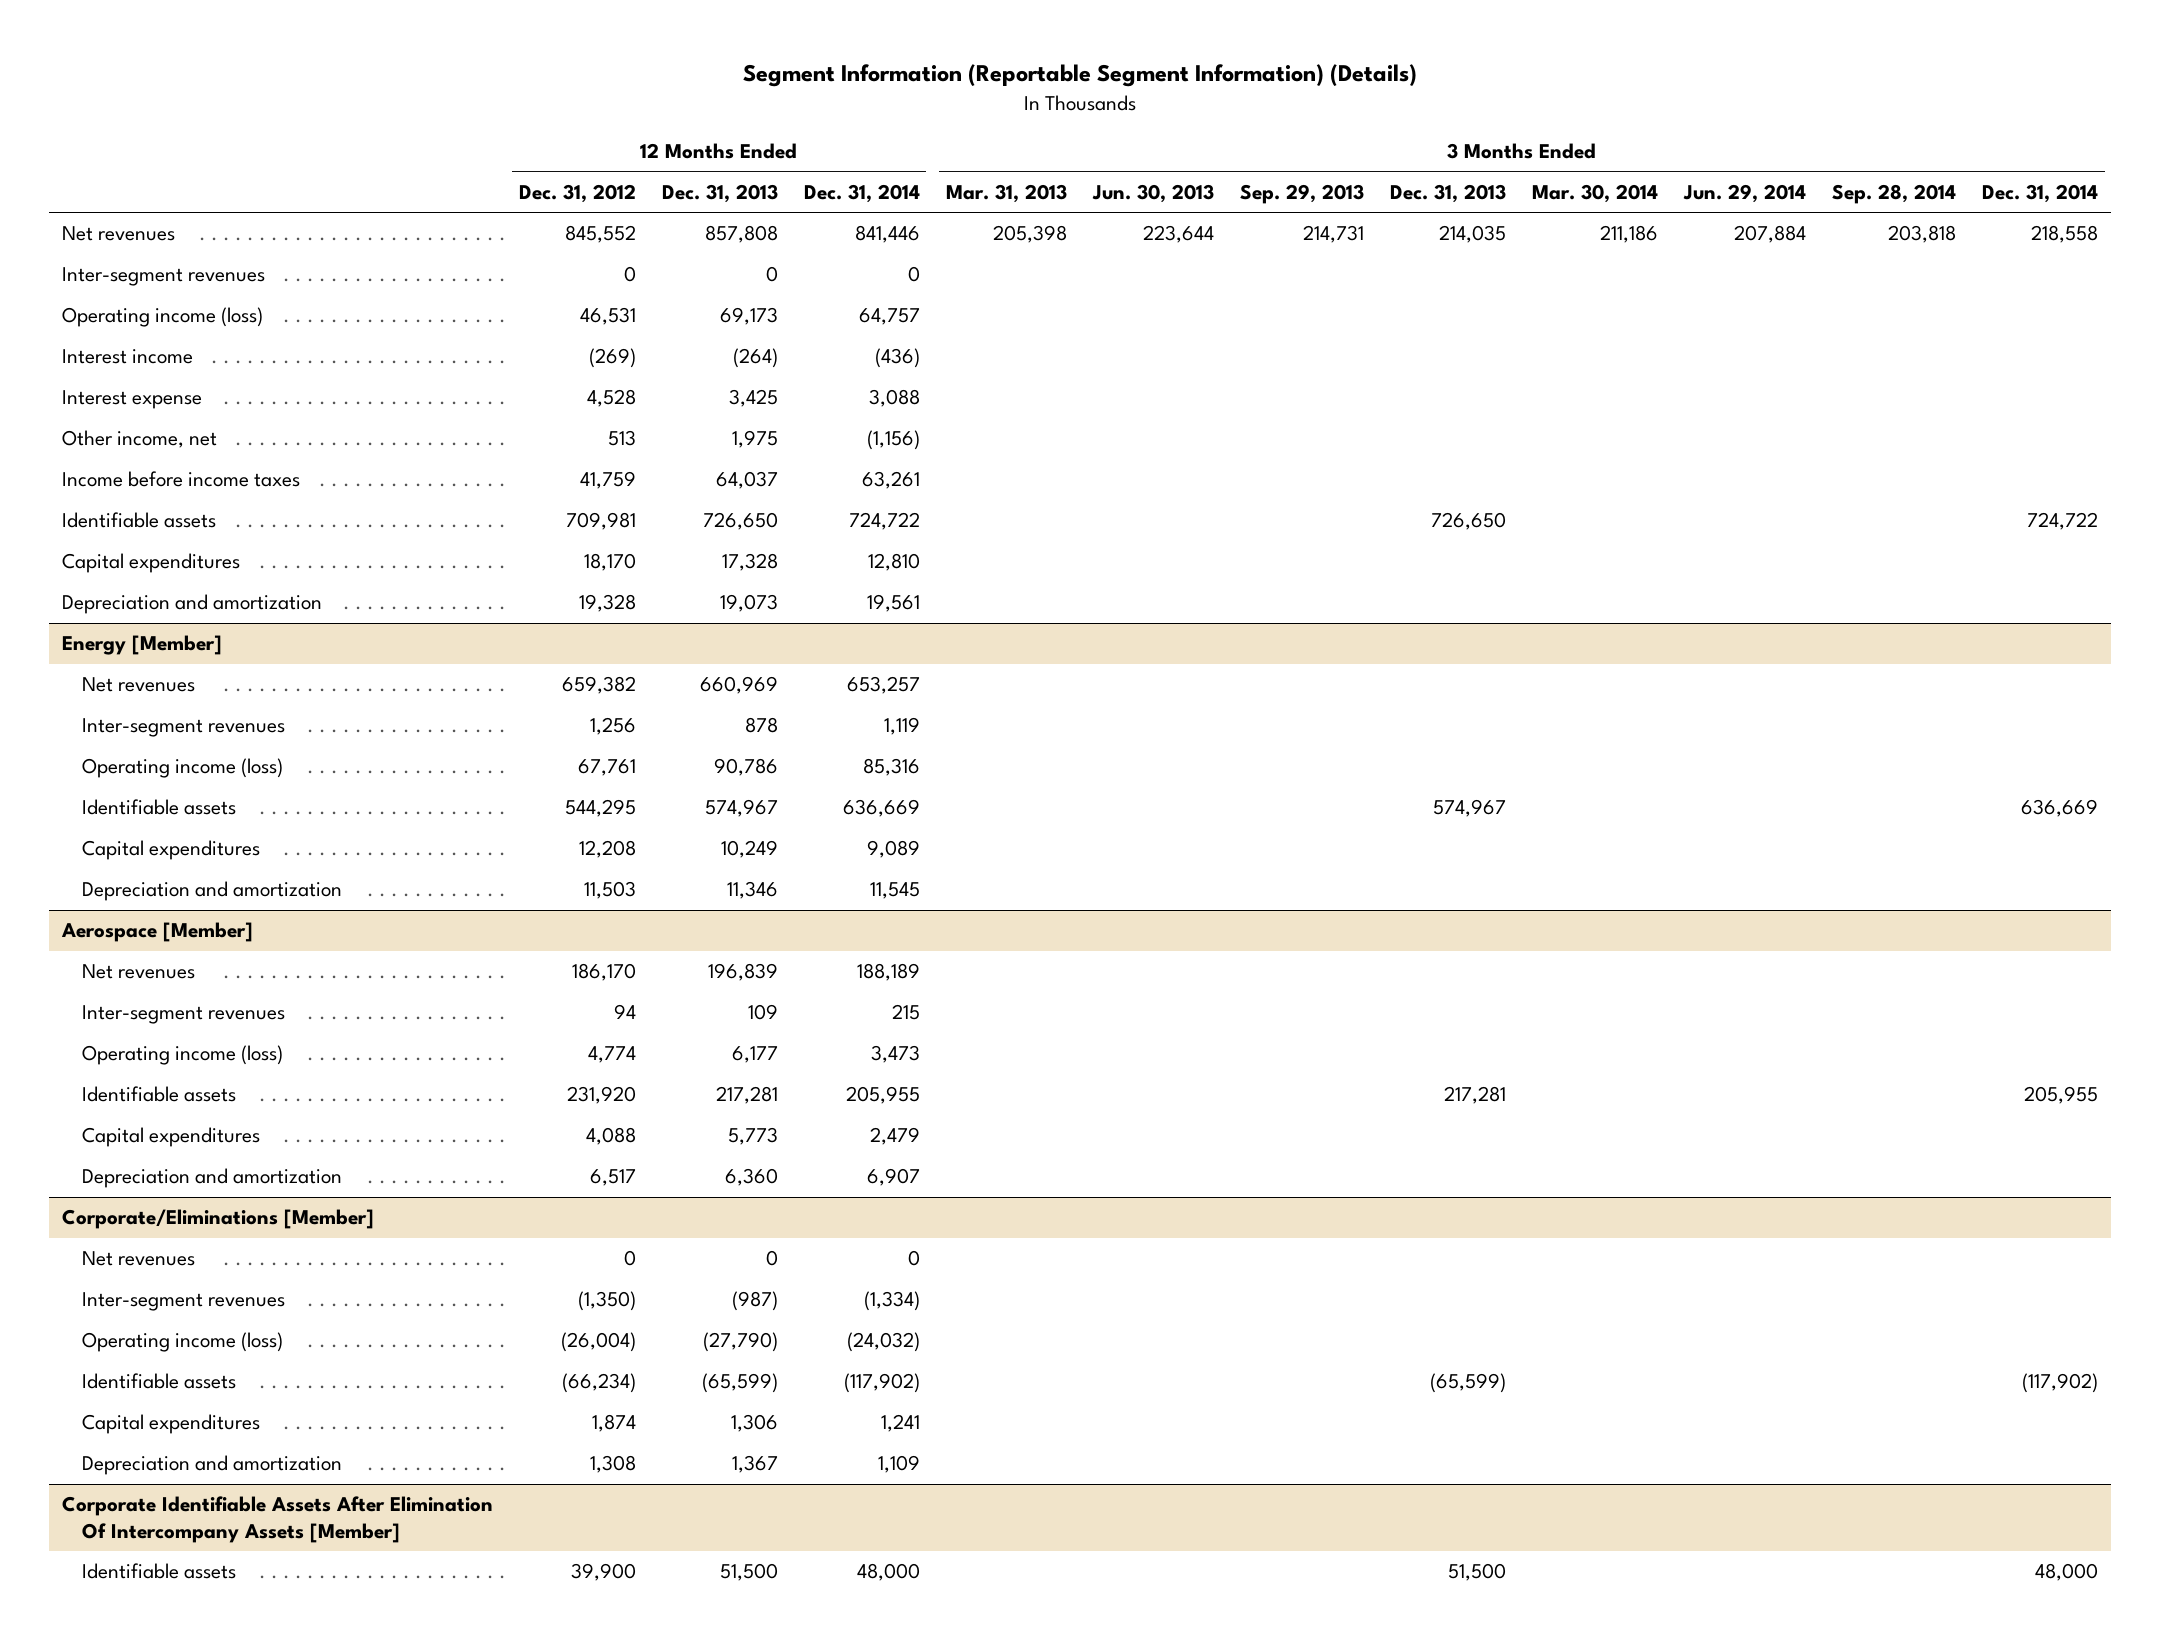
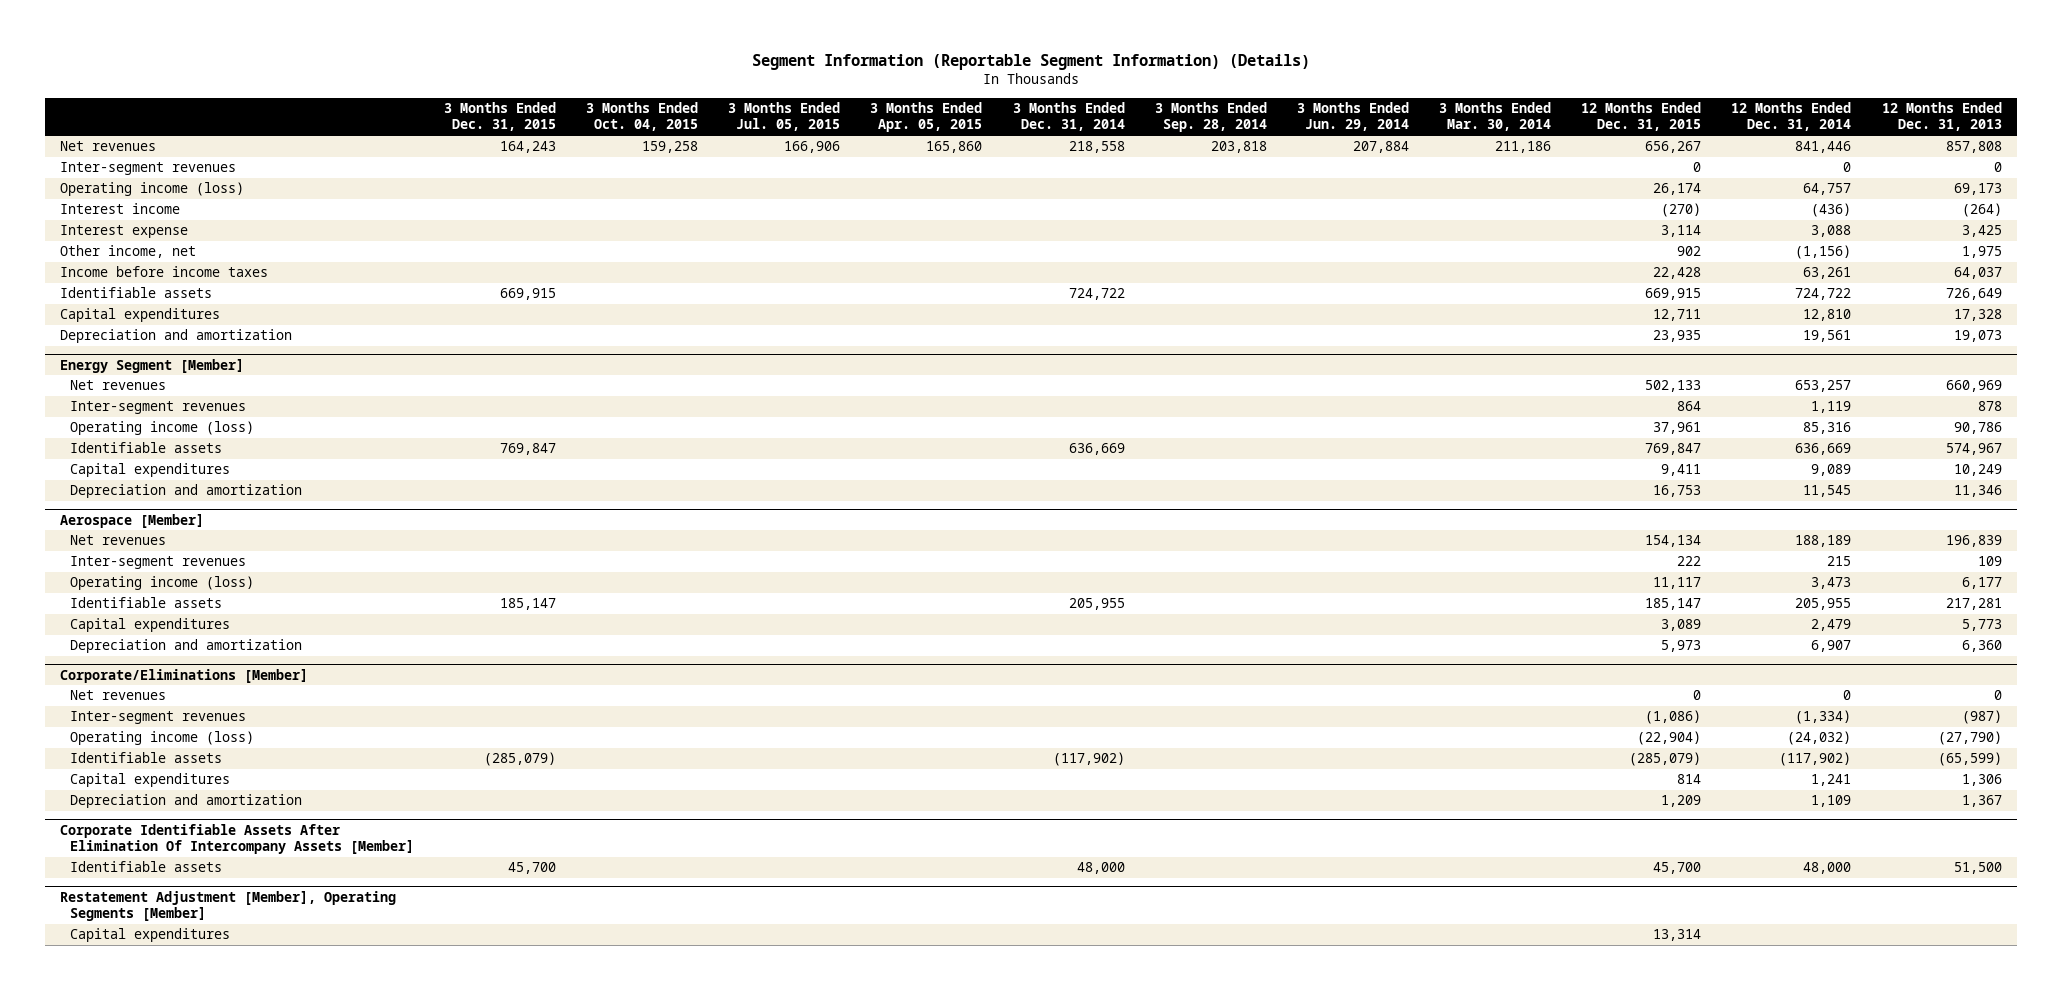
[518,183,636,203] Dec. 31, 2012 -> none
[945,183,1067,203] Mar. 31, 2013 -> none
[1092,183,1215,203] Jun. 30, 2013 -> none
[1240,183,1365,204] Sep. 29, 2013 -> none
[1390,183,1507,203] Dec. 31, 2013 -> none
none -> [443,102,556,132] 3 Months Ended Dec. 31, 2015
none -> [585,102,698,132] 3 Months Ended Oct. 04, 2015
none -> [728,102,841,132] 3 Months Ended Jul. 05, 2015
none -> [870,102,983,133] 3 Months Ended Apr. 05, 2015
none -> [1581,102,1702,132] 12 Months Ended Dec. 31, 2015
[702,512,778,531] 726,650 -> [1945,288,2002,301] 726,649
[61,635,222,656] Energy [Member] -> [59,358,244,373] Energy Segment [Member]
none -> [59,890,396,921] Restatement Adjustment [Member], Operating Segments [Member]
none -> [69,928,230,943] Capital expenditures

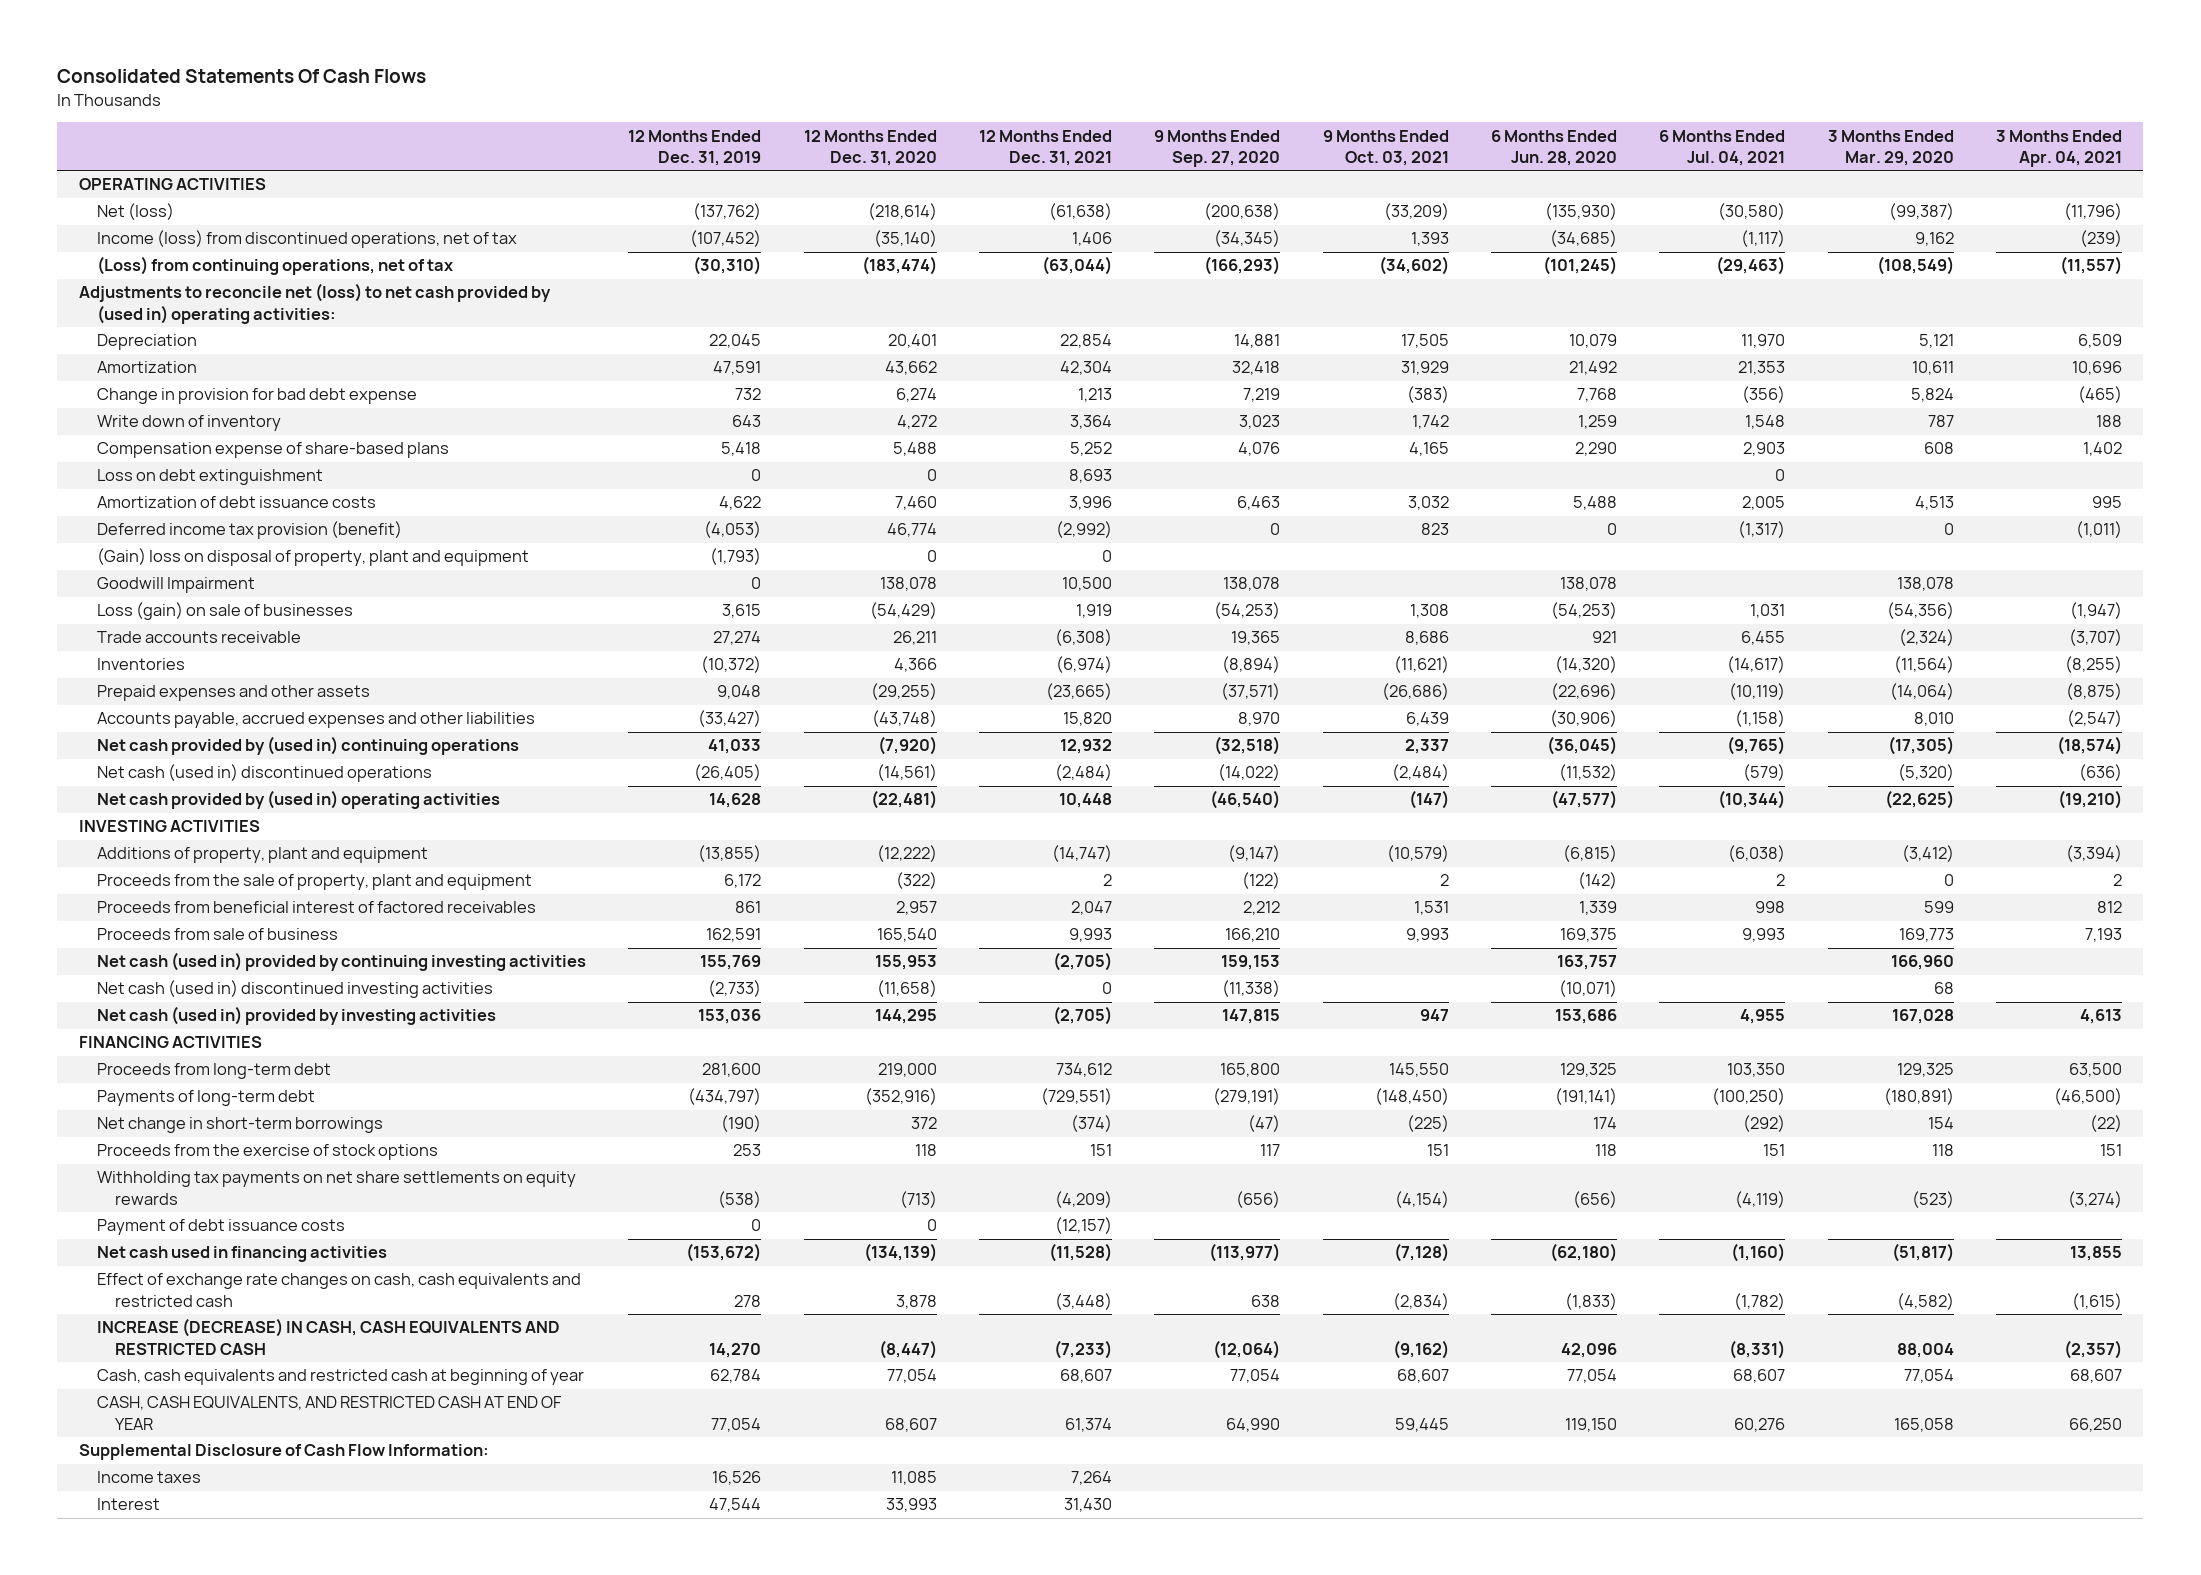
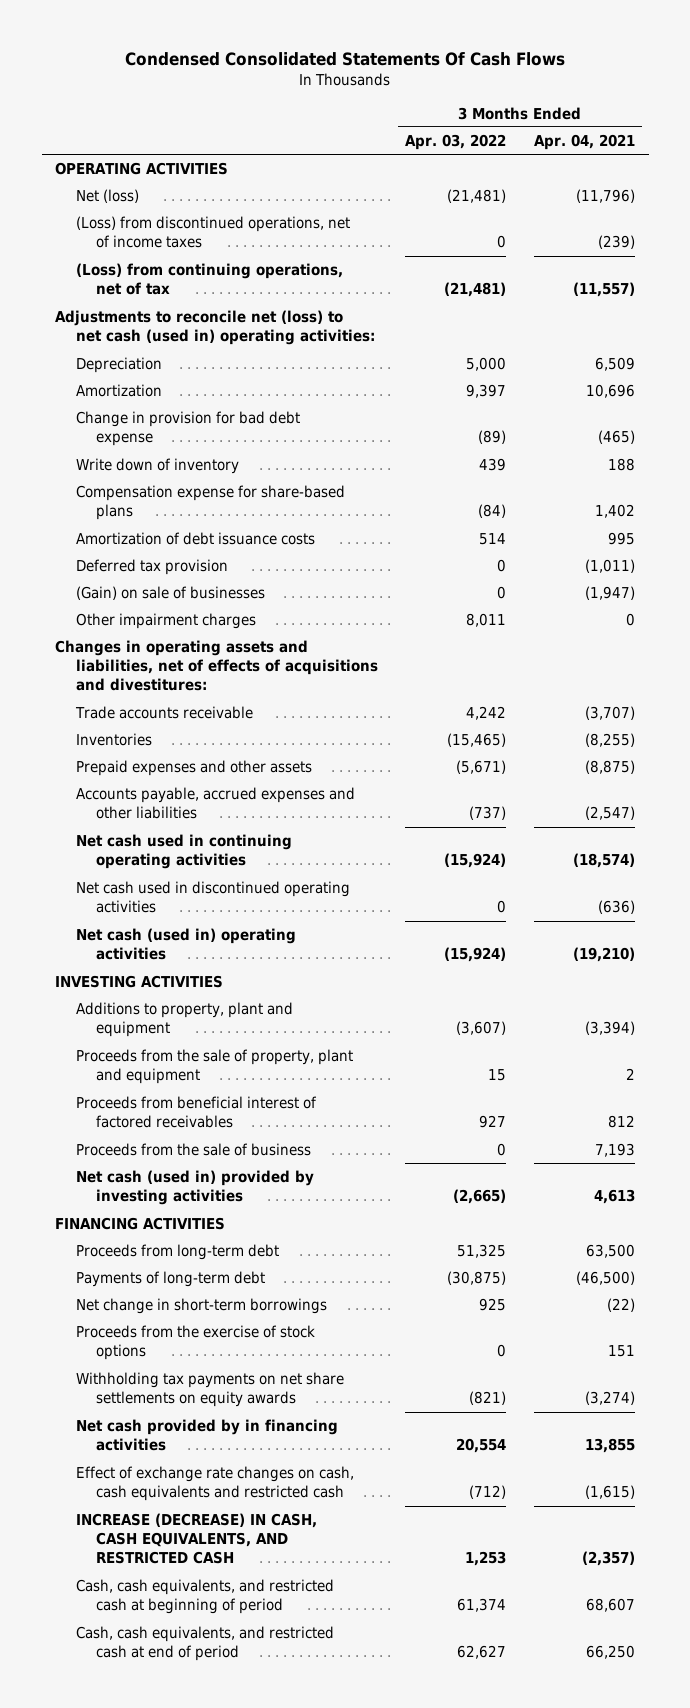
[57,69,427,84] Consolidated Statements Of Cash Flows -> [125,51,566,66] Condensed Consolidated Statements Of Cash Flows
[628,129,762,166] 12 Months Ended Dec. 31, 2019 -> none
[803,129,937,166] 12 Months Ended Dec. 31, 2020 -> none
[978,129,1112,166] 12 Months Ended Dec. 31, 2021 -> none
[1154,129,1281,167] 9 Months Ended Sep. 27, 2020 -> none
[1322,129,1449,166] 9 Months Ended Oct. 03, 2021 -> none
[1490,129,1617,166] 6 Months Ended Jun. 28, 2020 -> none
[1659,129,1786,166] 6 Months Ended Jul. 04, 2021 -> none
[1827,129,1954,166] 3 Months Ended Mar. 29, 2020 -> none
none -> [405,133,507,150] Apr. 03, 2022
[96,230,517,249] Income (loss) from discontinued operations, net of tax -> [75,216,350,249] (Loss) from discontinued operations, net of income taxes
[78,283,551,324] Adjustments to reconcile net (loss) to net cash provided by (used in) operating activities: -> [55,310,375,346] Adjustments to reconcile net (loss) to net cash (used in) operating activities:
[96,469,323,486] Loss on debt extinguishment -> none
[96,442,449,459] Compensation expense of share-based plans -> [75,485,345,521] Compensation expense for share-based plans
[96,548,529,567] (Gain) loss on disposal of property, plant and equipment -> none
[96,577,255,594] Goodwill Impairment -> none
[96,521,402,540] Deferred income tax provision (benefit) -> [75,559,228,576] Deferred tax provision
[96,602,353,621] Loss (gain) on sale of businesses -> [75,586,265,601] (Gain) on sale of businesses
none -> [75,613,256,630] Other impairment charges
none -> [55,640,378,692] Changes in operating assets and liabilities, net of effects of acquisitions and divestitures:
[96,736,519,756] Net cash provided by (used in) continuing operations -> [75,834,292,870] Net cash used in continuing operating activities
[96,764,432,783] Net cash (used in) discontinued operations -> [75,881,350,914] Net cash used in discontinued operating activities
[96,790,500,810] Net cash provided by (used in) operating activities -> [75,928,296,961] Net cash (used in) operating activities
[96,847,428,864] Additions of property, plant and equipment -> [75,1002,293,1038] Additions to property, plant and equipment
[96,952,586,972] Net cash (used in) provided by continuing investing activities -> none
[96,980,493,999] Net cash (used in) discontinued investing activities -> none
[96,928,338,941] Proceeds from sale of business -> [75,1143,311,1157] Proceeds from the sale of business
[96,1219,345,1236] Payment of debt issuance costs -> none
[96,1171,576,1205] Withholding tax payments on net share settlements on equity rewards -> [75,1372,344,1408] Withholding tax payments on net share settlements on equity awards
[96,1246,387,1263] Net cash used in financing activities -> [75,1419,338,1452] Net cash provided by in financing activities
[78,1444,489,1461] Supplemental Disclosure of Cash Flow Information: -> none
[96,1471,201,1484] Income taxes -> none
[96,1498,160,1511] Interest -> none
[96,1318,560,1355] INCREASE (DECREASE) IN CASH, CASH EQUIVALENTS AND RESTRICTED CASH -> [75,1513,317,1565] INCREASE (DECREASE) IN CASH, CASH EQUIVALENTS, AND RESTRICTED CASH
[96,1369,584,1386] Cash, cash equivalents and restricted cash at beginning of year -> [75,1579,334,1615] Cash, cash equivalents, and restricted cash at beginning of period
[96,1396,561,1430] CASH, CASH EQUIVALENTS, AND RESTRICTED CASH AT END OF YEAR -> [75,1626,334,1662] Cash, cash equivalents, and restricted cash at end of period

